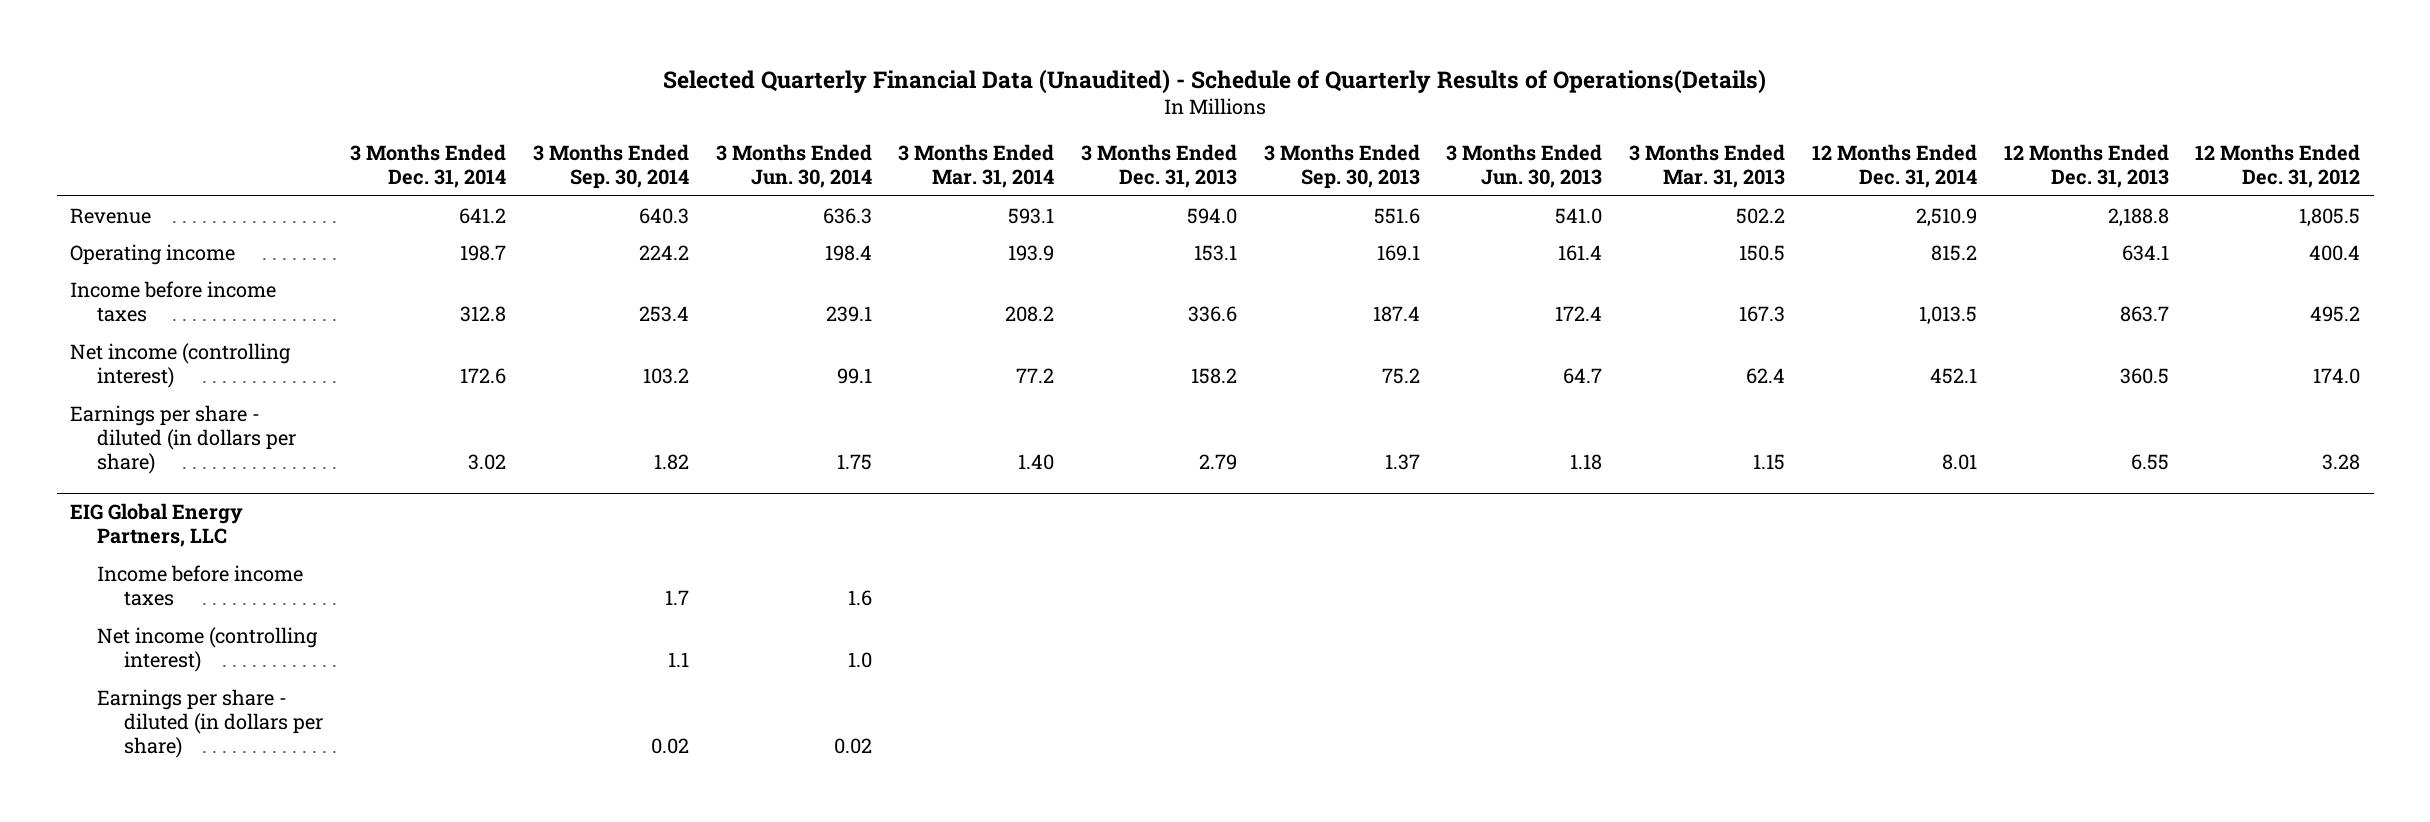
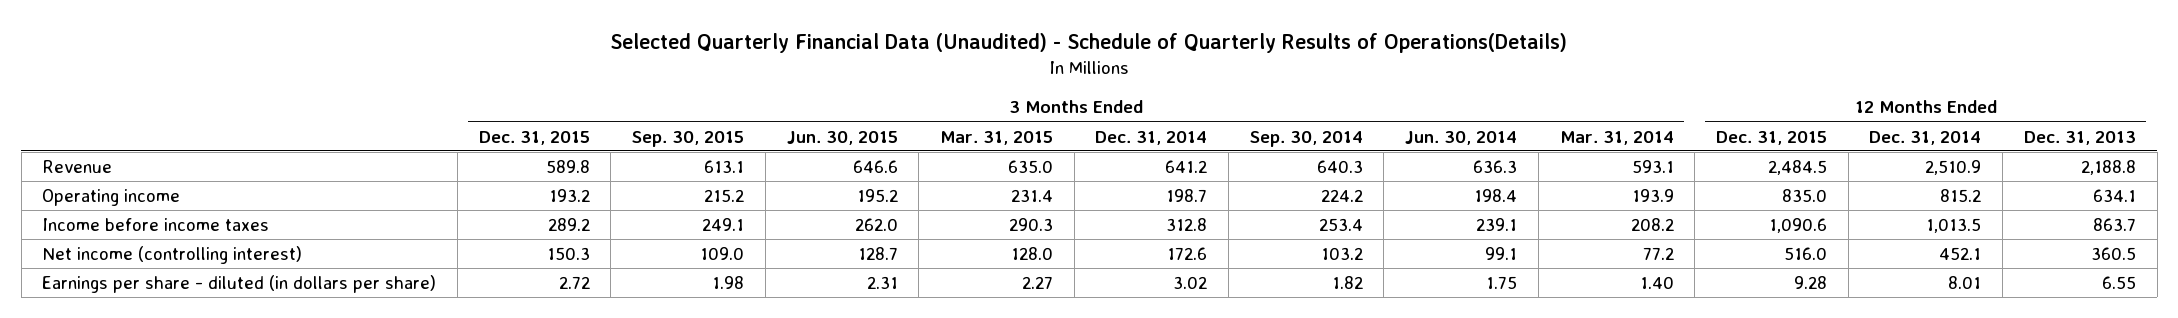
[1080,143,1237,189] 3 Months Ended Dec. 31, 2013 -> none
[1263,143,1420,190] 3 Months Ended Sep. 30, 2013 -> none
[1446,143,1603,189] 3 Months Ended Jun. 30, 2013 -> none
[1629,143,1786,189] 3 Months Ended Mar. 31, 2013 -> none
[2195,143,2361,189] 12 Months Ended Dec. 31, 2012 -> none
none -> [478,130,590,145] Dec. 31, 2015
none -> [632,130,745,147] Sep. 30, 2015
none -> [786,130,898,145] Jun. 30, 2015
none -> [939,130,1053,145] Mar. 31, 2015
none -> [1716,130,1828,145] Dec. 31, 2015
[70,502,244,548] EIG Global Energy Partners, LLC -> none
[97,564,304,607] Income before income taxes -> none
[97,626,319,673] Net income (controlling interest) -> none
[97,688,324,759] Earnings per share - diluted (in dollars per share) -> none

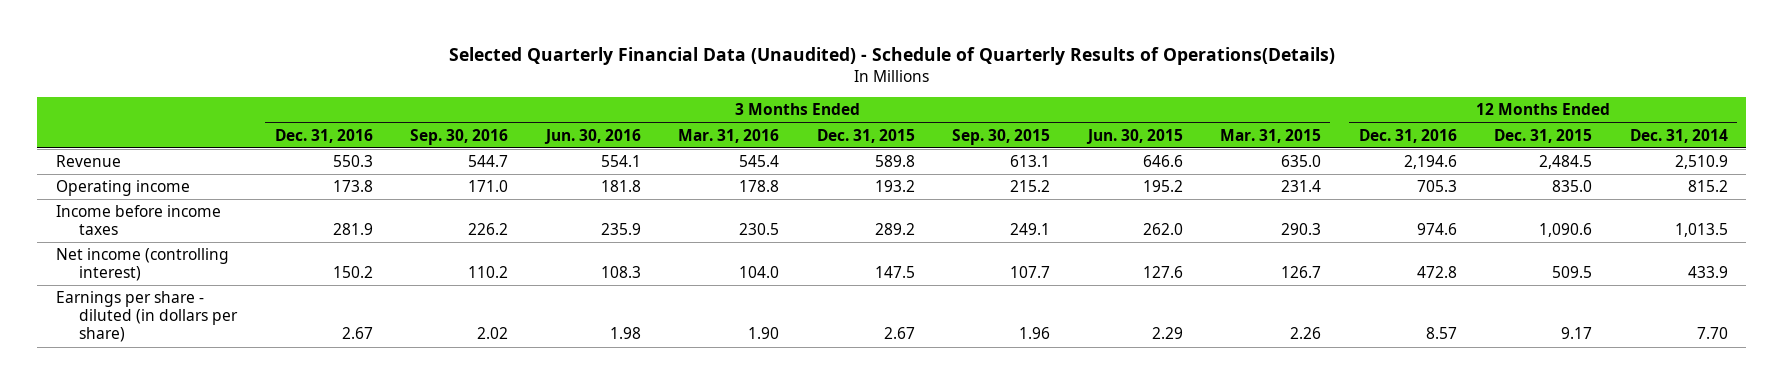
[1095,130,1208,145] Dec. 31, 2014 -> none
[1249,130,1363,147] Sep. 30, 2014 -> none
[1405,130,1518,145] Jun. 30, 2014 -> none
[1559,130,1674,145] Mar. 31, 2014 -> none
[2023,130,2136,145] Dec. 31, 2013 -> none
none -> [274,128,373,143] Dec. 31, 2016
none -> [410,128,509,145] Sep. 30, 2016
none -> [543,128,641,144] Jun. 30, 2016
none -> [678,128,780,143] Mar. 31, 2016
none -> [1358,128,1457,143] Dec. 31, 2016
[546,246,590,260] 150.3 -> [874,266,915,279] 147.5
[700,246,745,260] 109.0 -> [1010,266,1051,279] 107.7
[857,246,898,260] 128.7 -> [1142,266,1183,279] 127.6
[1010,246,1053,260] 128.0 -> [1281,266,1322,279] 126.7
[1784,246,1828,260] 516.0 -> [1552,266,1593,279] 509.5
[1939,246,1982,260] 452.1 -> [1687,266,1728,279] 433.9
[558,275,590,289] 2.72 -> [883,327,915,340] 2.67
[712,275,745,289] 1.98 -> [1019,327,1051,340] 1.96
[866,275,898,289] 2.31 -> [1151,327,1183,340] 2.29
[1021,275,1053,289] 2.27 -> [1290,327,1322,340] 2.26
[1794,275,1828,289] 9.28 -> [1561,327,1593,340] 9.17
[1948,275,1982,289] 8.01 -> [1696,327,1728,340] 7.70

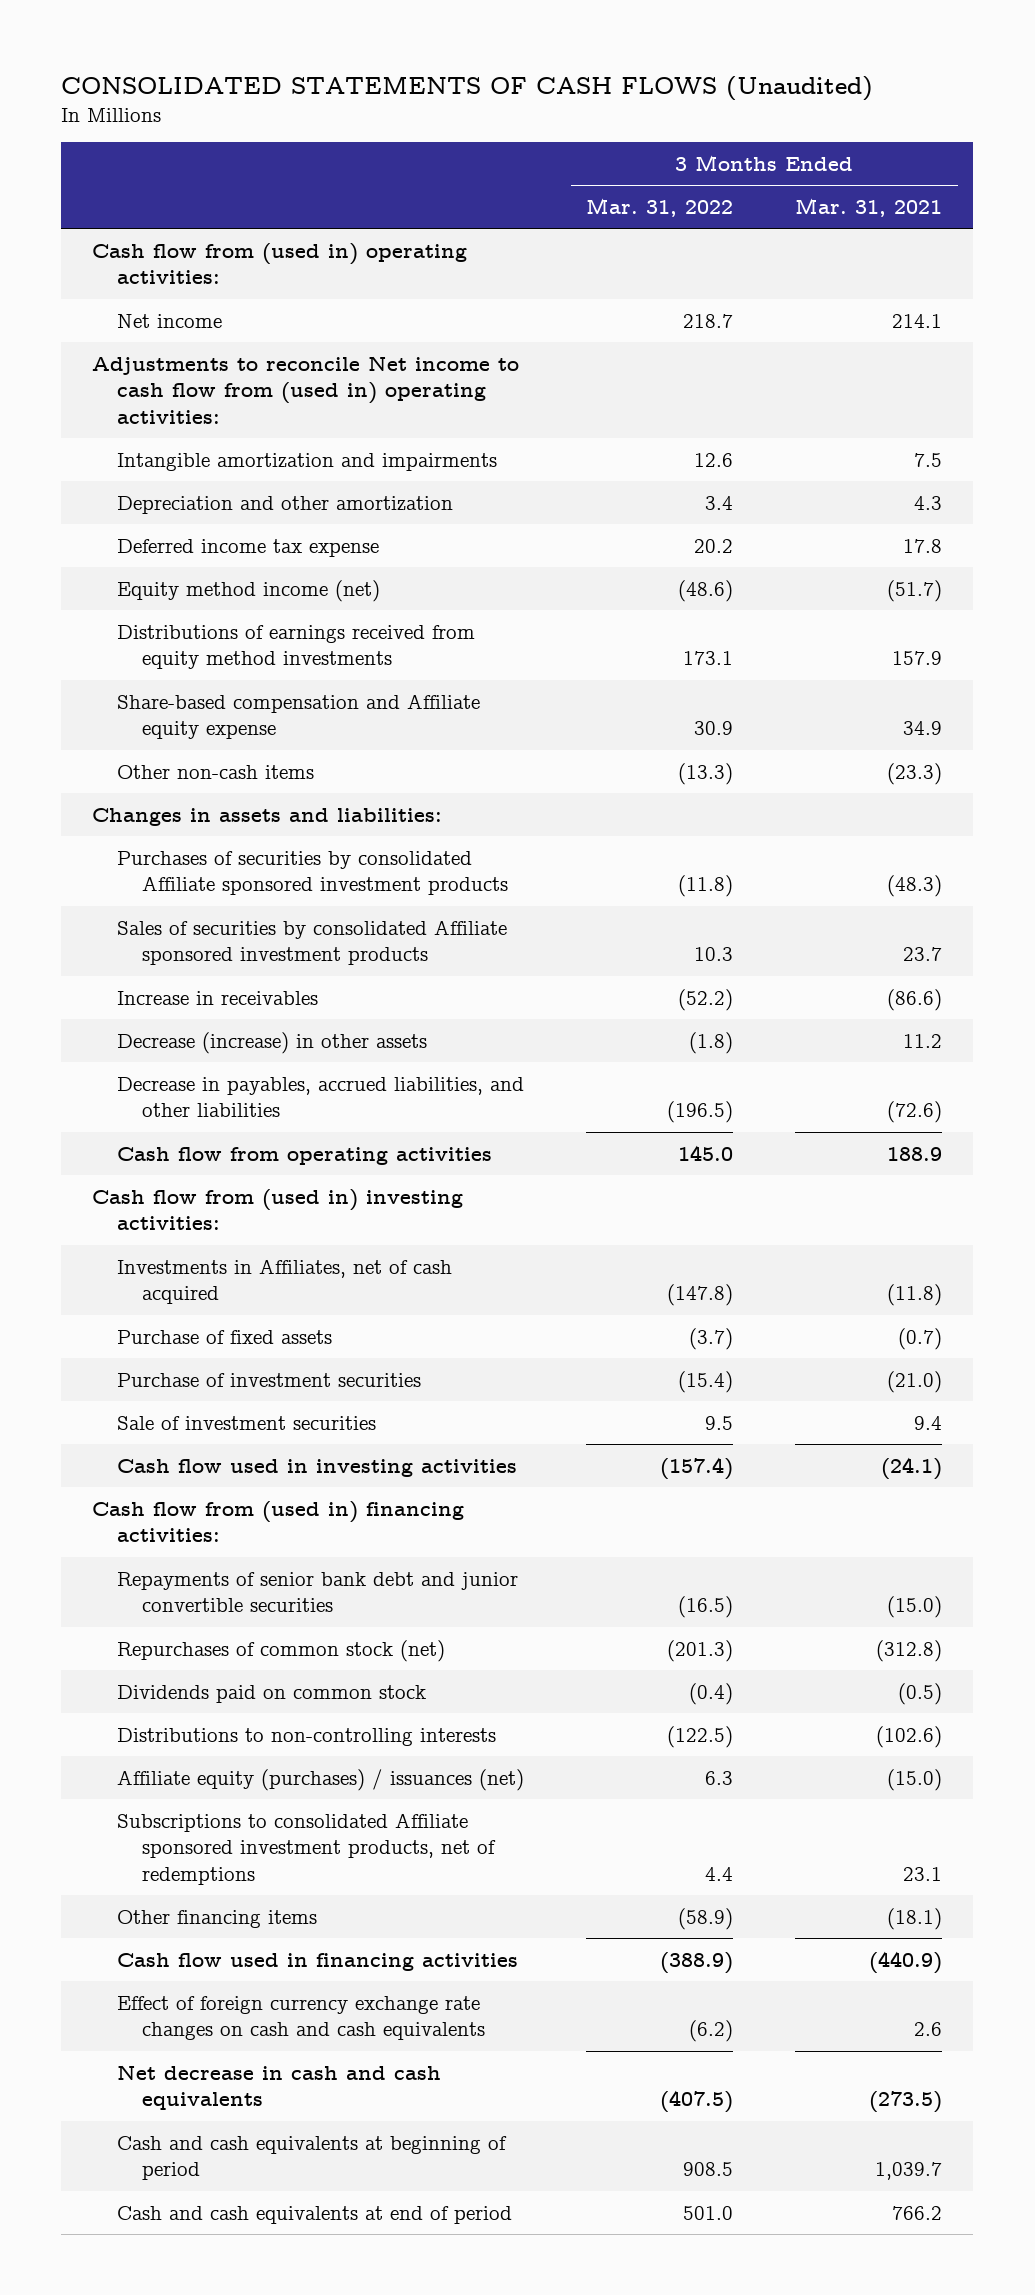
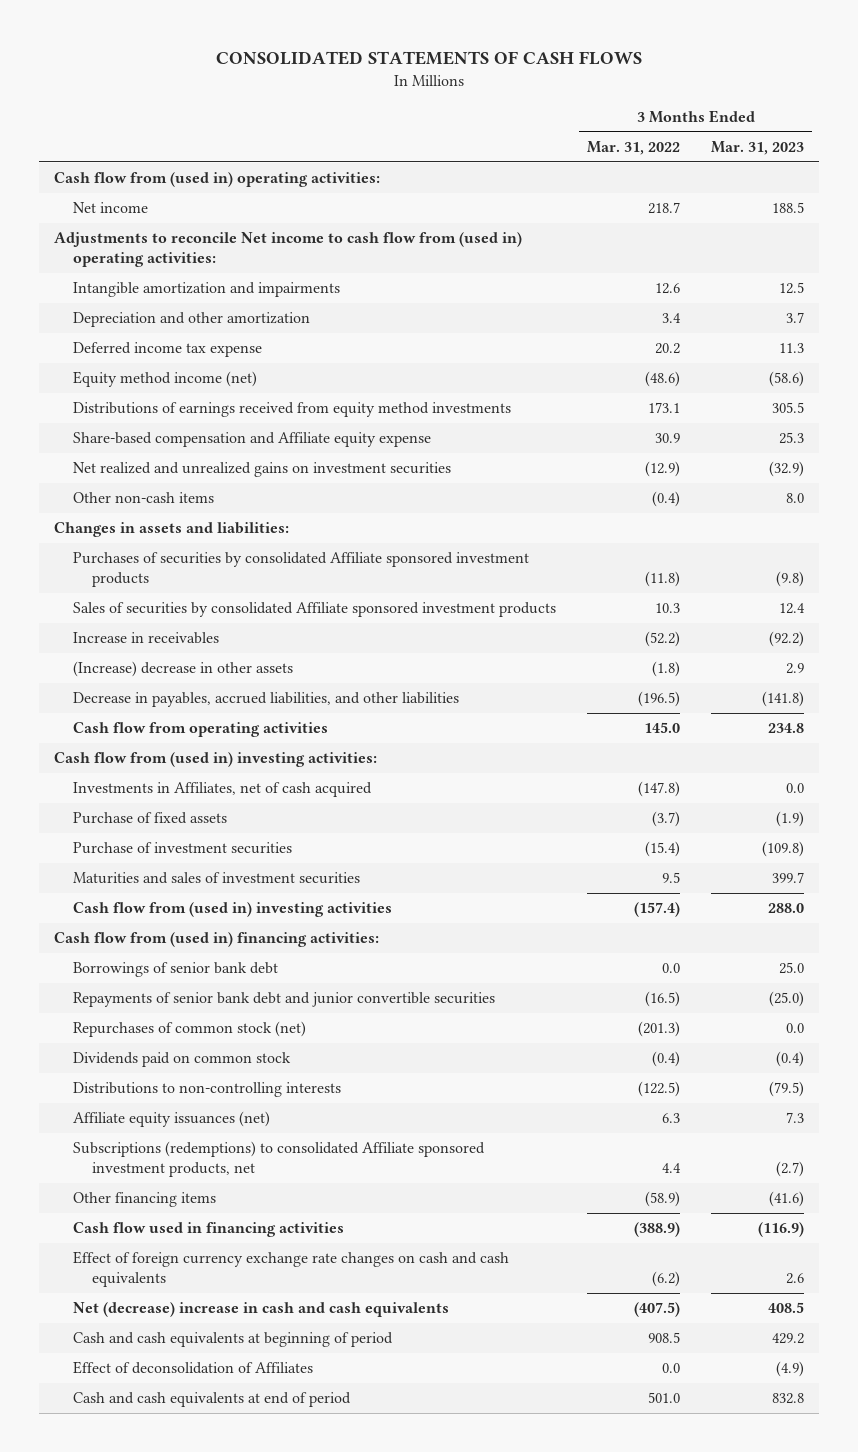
[61,75,874,101] CONSOLIDATED STATEMENTS OF CASH FLOWS (Unaudited) -> [216,50,643,65] CONSOLIDATED STATEMENTS OF CASH FLOWS
[795,197,943,217] Mar. 31, 2021 -> none
none -> [711,140,805,155] Mar. 31, 2023
none -> [73,462,452,478] Net realized and unrealized gains on investment securities
[678,762,734,785] (13.3) -> [652,491,681,508] (0.4)
[117,1031,428,1054] Decrease (increase) in other assets -> [73,661,294,678] (Increase) decrease in other assets
[117,1415,377,1430] Sale of investment securities -> [73,872,361,885] Maturities and sales of investment securities
[117,1458,518,1477] Cash flow used in investing activities -> [73,902,393,918] Cash flow from (used in) investing activities
none -> [73,962,279,978] Borrowings of senior bank debt
[117,1768,525,1791] Affiliate equity (purchases) / issuances (net) -> [73,1111,271,1128] Affiliate equity issuances (net)
[117,1812,497,1885] Subscriptions to consolidated Affiliate sponsored investment products, net of redemptions -> [73,1141,486,1178] Subscriptions (redemptions) to consolidated Affiliate sponsored investment products, net
[117,2064,442,2111] Net decrease in cash and cash equivalents -> [73,1302,450,1318] Net (decrease) increase in cash and cash equivalents
none -> [73,1361,314,1375] Effect of deconsolidation of Affiliates

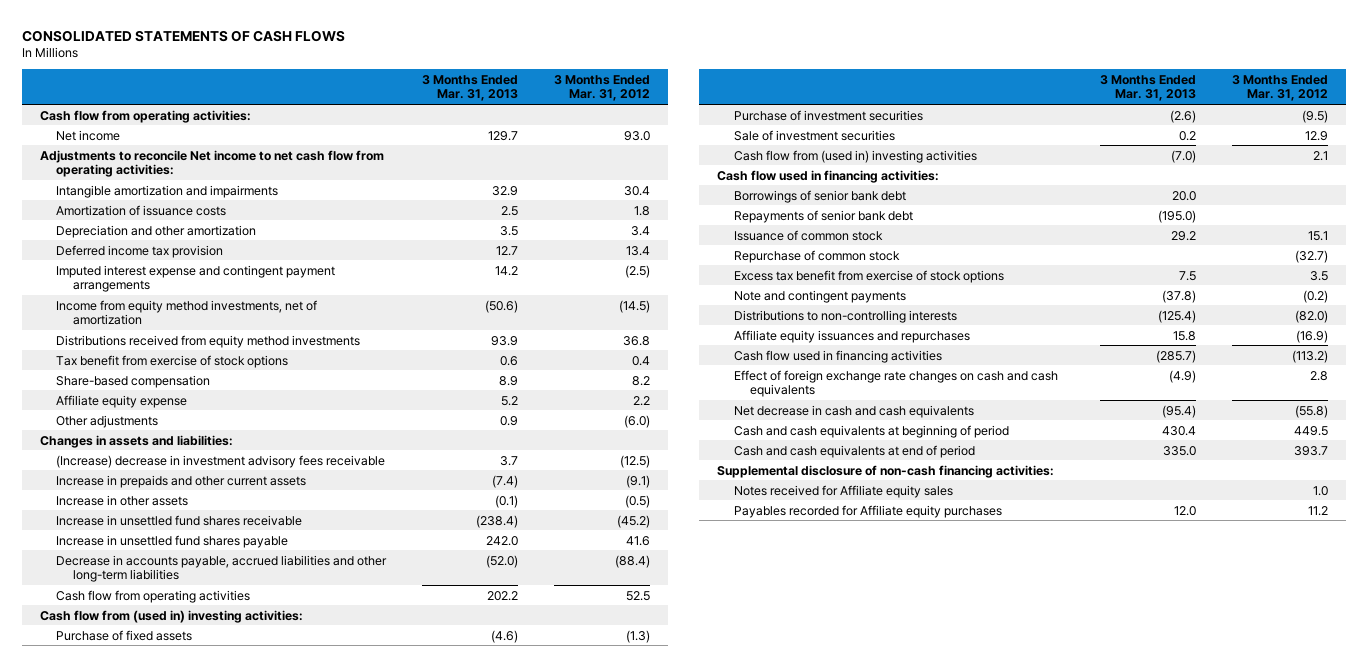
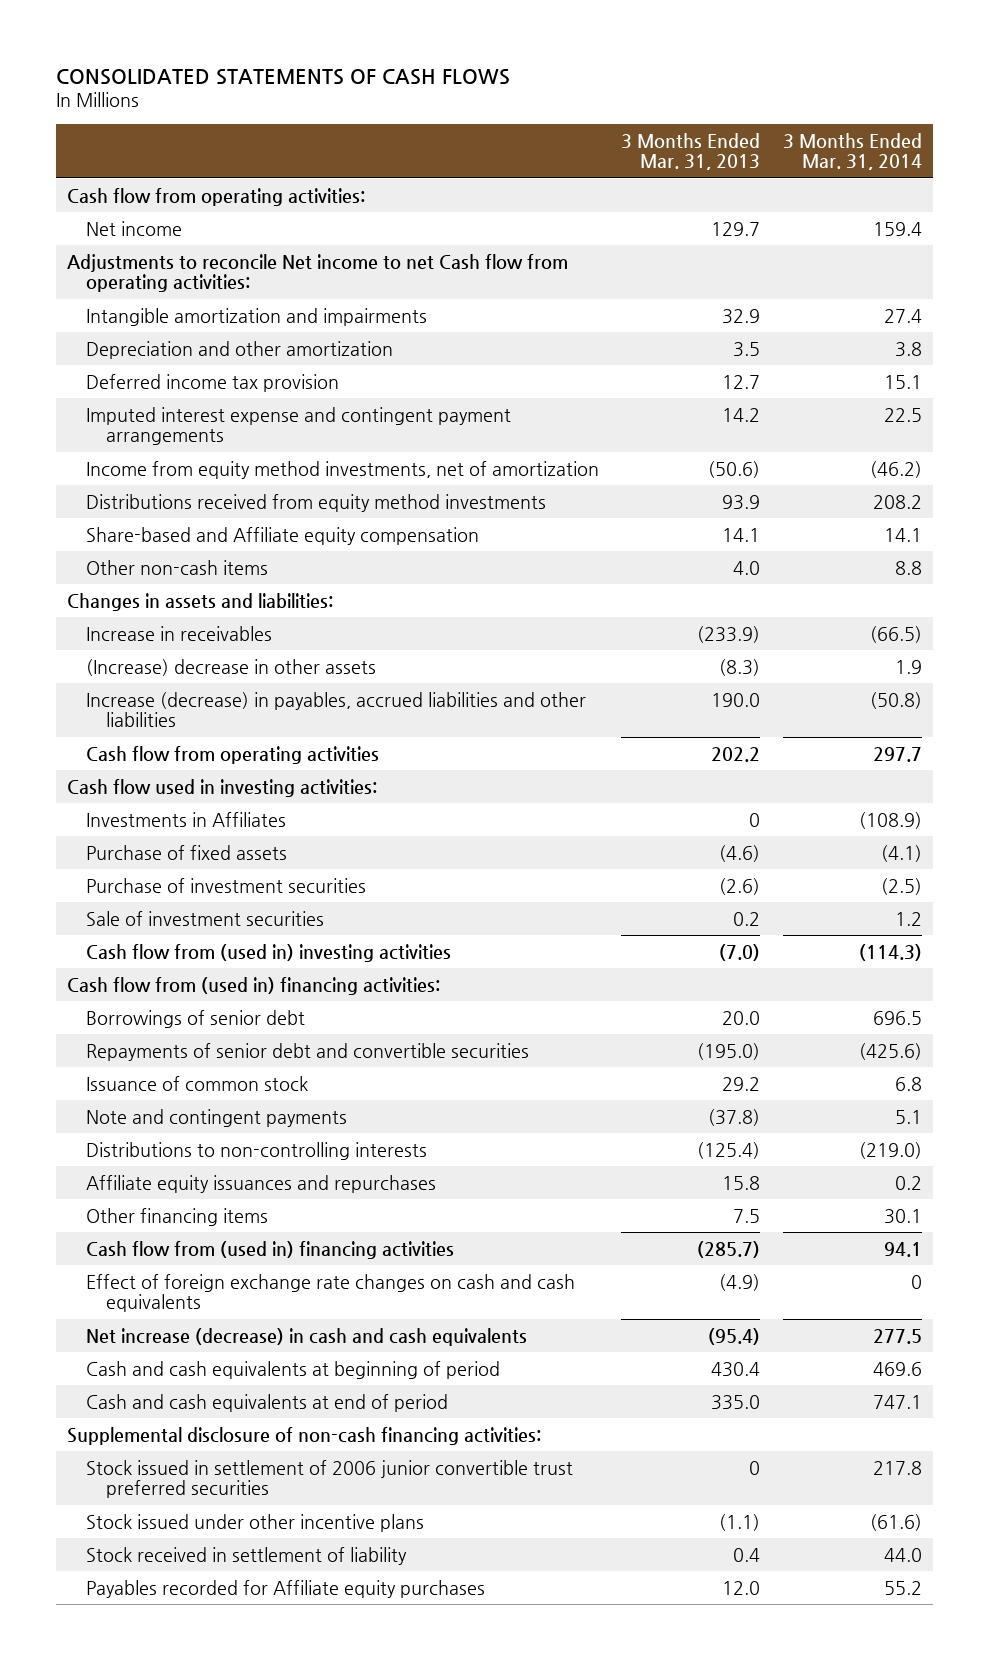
[554,74,651,102] 3 Months Ended Mar. 31, 2012 -> none
none -> [782,132,922,171] 3 Months Ended Mar. 31, 2014
[39,149,384,177] Adjustments to reconcile Net income to net cash flow from operating activities: -> [66,253,568,293] Adjustments to reconcile Net income to net Cash flow from operating activities:
[56,204,227,216] Amortization of issuance costs -> none
[56,354,289,368] Tax benefit from exercise of stock options -> none
[56,394,188,408] Affiliate equity expense -> none
[56,374,211,388] Share-based compensation -> [86,526,480,545] Share-based and Affiliate equity compensation
[499,375,519,386] 8.9 -> [722,527,761,542] 14.1
[56,414,159,428] Other adjustments -> [86,559,269,575] Other non-cash items
[500,415,519,426] 0.9 -> [733,560,761,575] 4.0
[56,494,189,506] Increase in other assets -> none
[56,514,303,526] Increase in unsettled fund shares receivable -> none
[56,534,289,548] Increase in unsettled fund shares payable -> none
[56,454,386,468] (Increase) decrease in investment advisory fees receivable -> [86,625,273,641] Increase in receivables
[500,455,519,466] 3.7 -> [697,625,761,643] (233.9)
[56,474,307,488] Increase in prepaids and other current assets -> [86,658,377,676] (Increase) decrease in other assets
[492,474,519,488] (7.4) -> [719,658,761,676] (8.3)
[56,554,388,582] Decrease in accounts payable, accrued liabilities and other long-term liabilities -> [86,691,587,728] Increase (decrease) in payables, accrued liabilities and other liabilities
[486,554,519,568] (52.0) -> [711,692,761,707] 190.0
[39,609,303,623] Cash flow from (used in) investing activities: -> [66,778,377,797] Cash flow used in investing activities:
none -> [86,811,287,827] Investments in Affiliates
[717,169,940,183] Cash flow used in financing activities: -> [66,976,440,995] Cash flow from (used in) financing activities:
[733,189,906,203] Borrowings of senior bank debt -> [86,1009,306,1028] Borrowings of senior debt
[733,209,913,223] Repayments of senior bank debt -> [86,1042,530,1061] Repayments of senior debt and convertible securities
[733,249,900,263] Repurchase of common stock -> none
[733,269,1004,283] Excess tax benefit from exercise of stock options -> none
none -> [86,1207,269,1226] Other financing items
[733,349,942,363] Cash flow used in financing activities -> [86,1240,455,1259] Cash flow from (used in) financing activities
[733,404,974,418] Net decrease in cash and cash equivalents -> [86,1327,528,1346] Net increase (decrease) in cash and cash equivalents
[733,484,953,498] Notes received for Affiliate equity sales -> none
none -> [86,1459,574,1499] Stock issued in settlement of 2006 junior convertible trust preferred securities
none -> [86,1513,425,1532] Stock issued under other incentive plans
none -> [86,1546,408,1565] Stock received in settlement of liability

